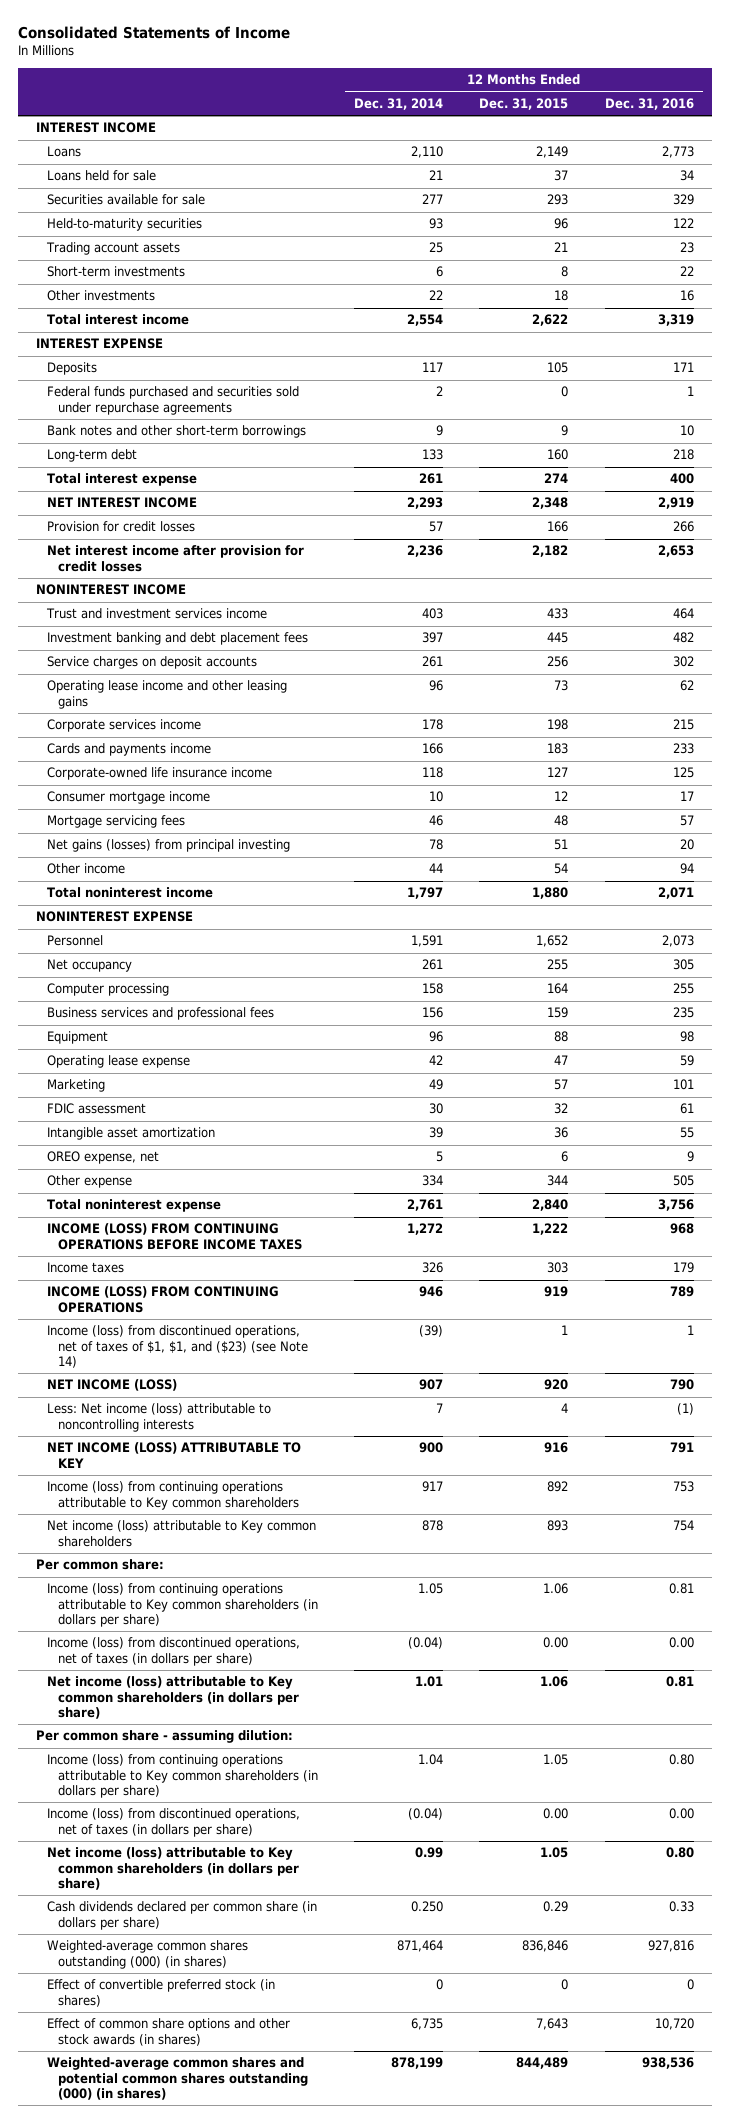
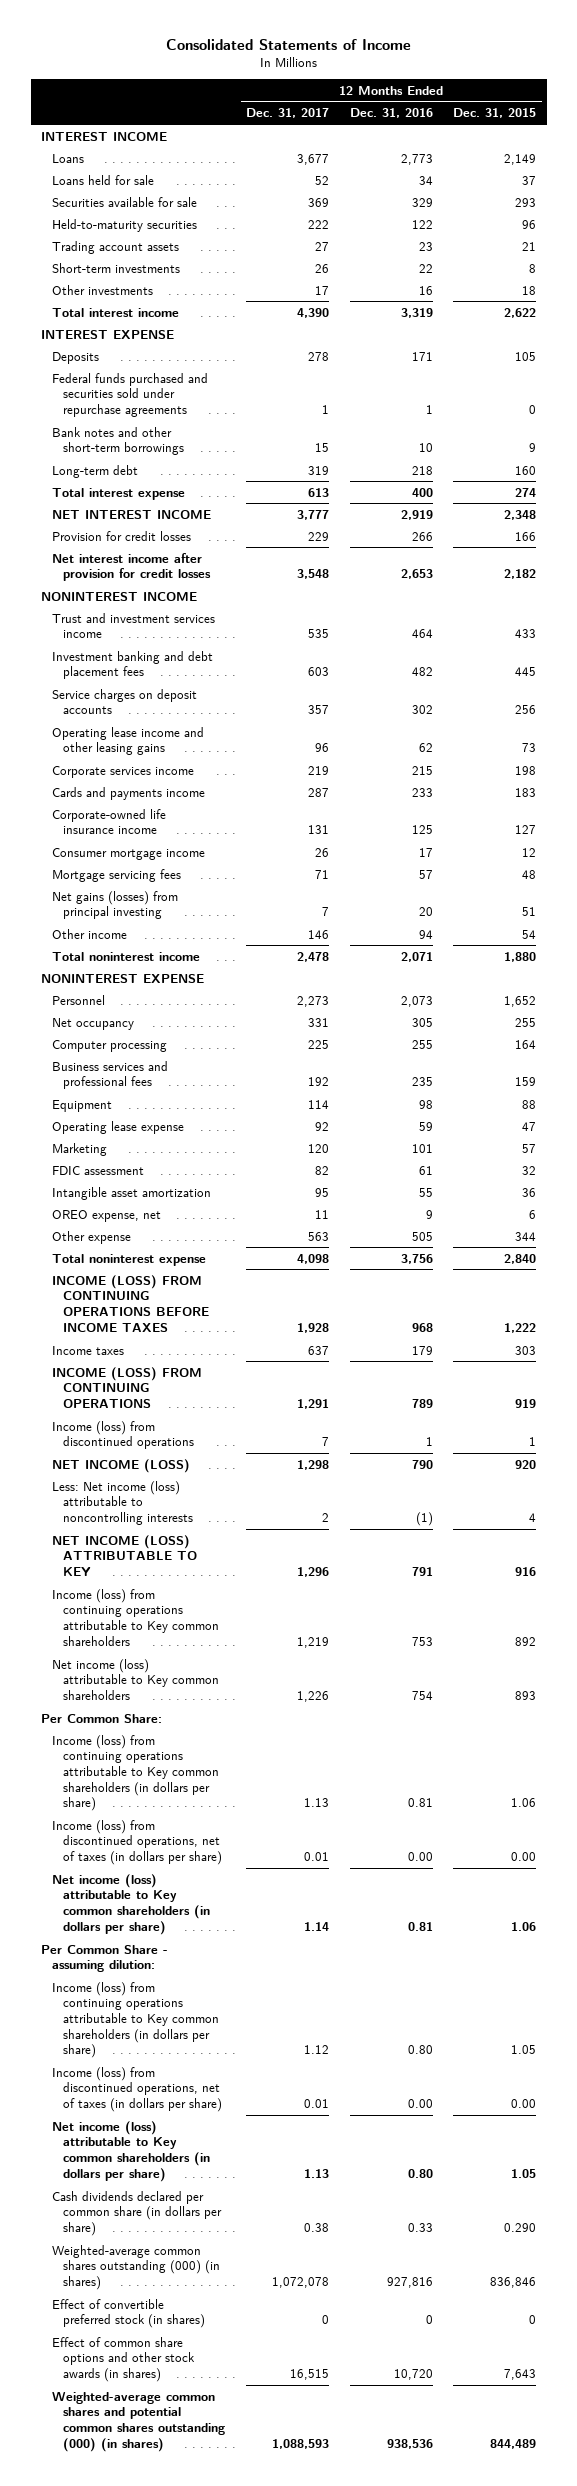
[354,98,444,111] Dec. 31, 2014 -> none
none -> [245,108,329,119] Dec. 31, 2017
[46,1325,308,1369] Income (loss) from discontinued operations, net of taxes of $1, $1, and ($23) (see Note 14) -> [52,1420,195,1450] Income (loss) from discontinued operations
[36,1559,165,1571] Per common share: -> [41,1713,163,1723] Per Common Share:
[36,1730,294,1744] Per common share - assuming dilution: -> [41,1944,169,1973] Per Common Share - assuming dilution:
[543,1901,569,1913] 0.29 -> [504,2222,537,2232] 0.290

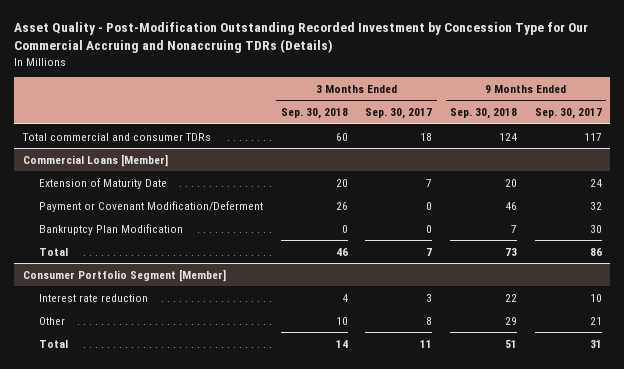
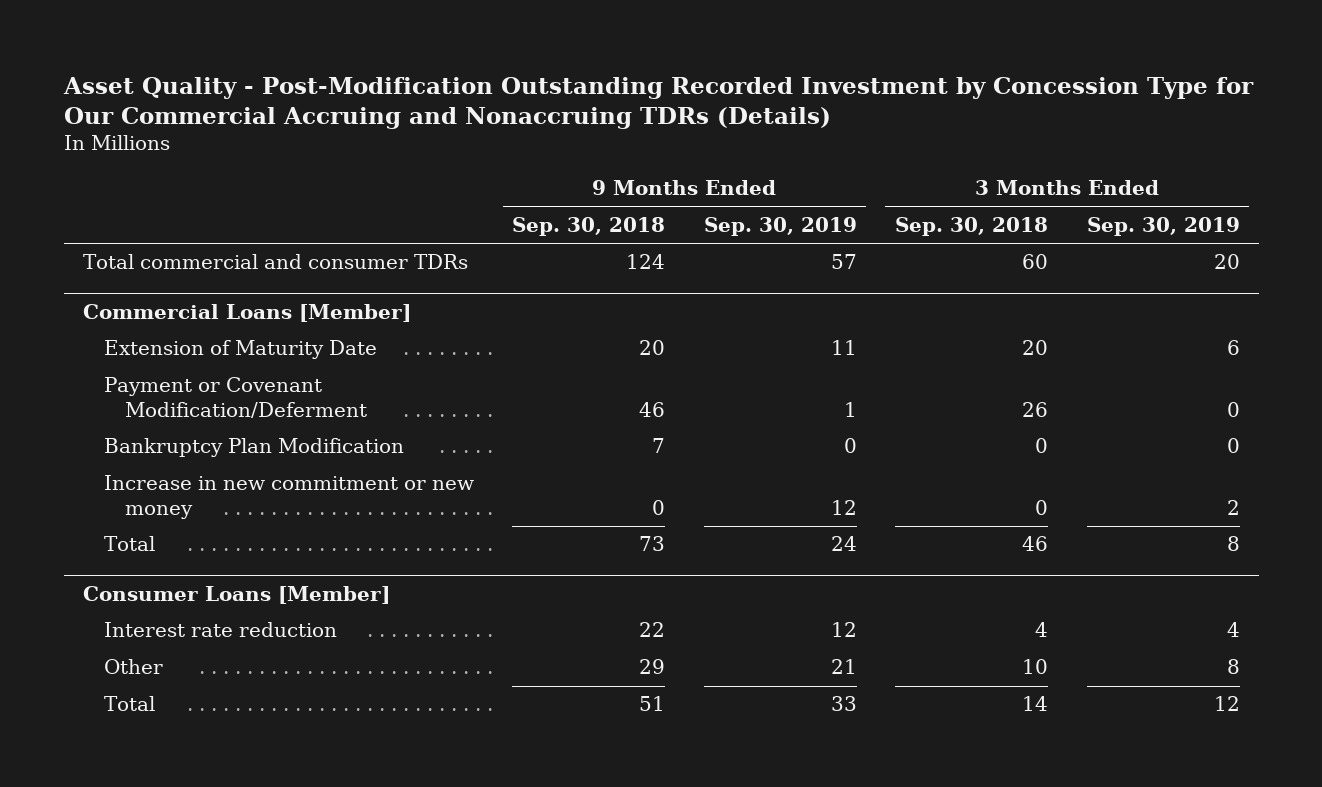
[365,108,433,120] Sep. 30, 2017 -> none
[534,108,602,120] Sep. 30, 2017 -> none
none -> [703,217,857,237] Sep. 30, 2019
none -> [1086,217,1240,237] Sep. 30, 2019
none -> [103,475,474,520] Increase in new commitment or new money
[22,268,226,282] Consumer Portfolio Segment [Member] -> [82,585,390,604] Consumer Loans [Member]

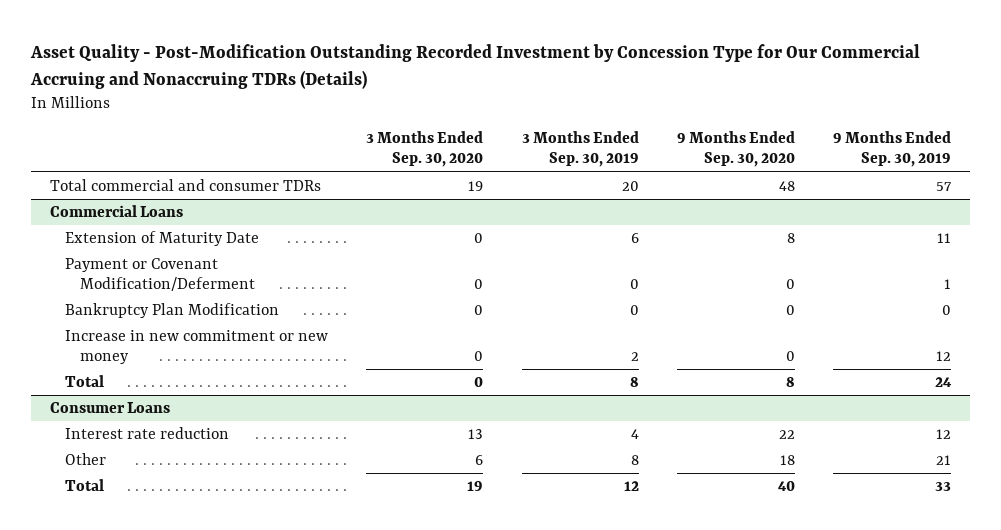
[512,217,666,237] Sep. 30, 2018 -> none
[895,217,1049,237] Sep. 30, 2018 -> none
none -> [366,131,484,168] 3 Months Ended Sep. 30, 2020
none -> [676,131,795,168] 9 Months Ended Sep. 30, 2020
[82,303,411,322] Commercial Loans [Member] -> [49,204,183,217] Commercial Loans
[82,585,390,604] Consumer Loans [Member] -> [49,401,170,413] Consumer Loans

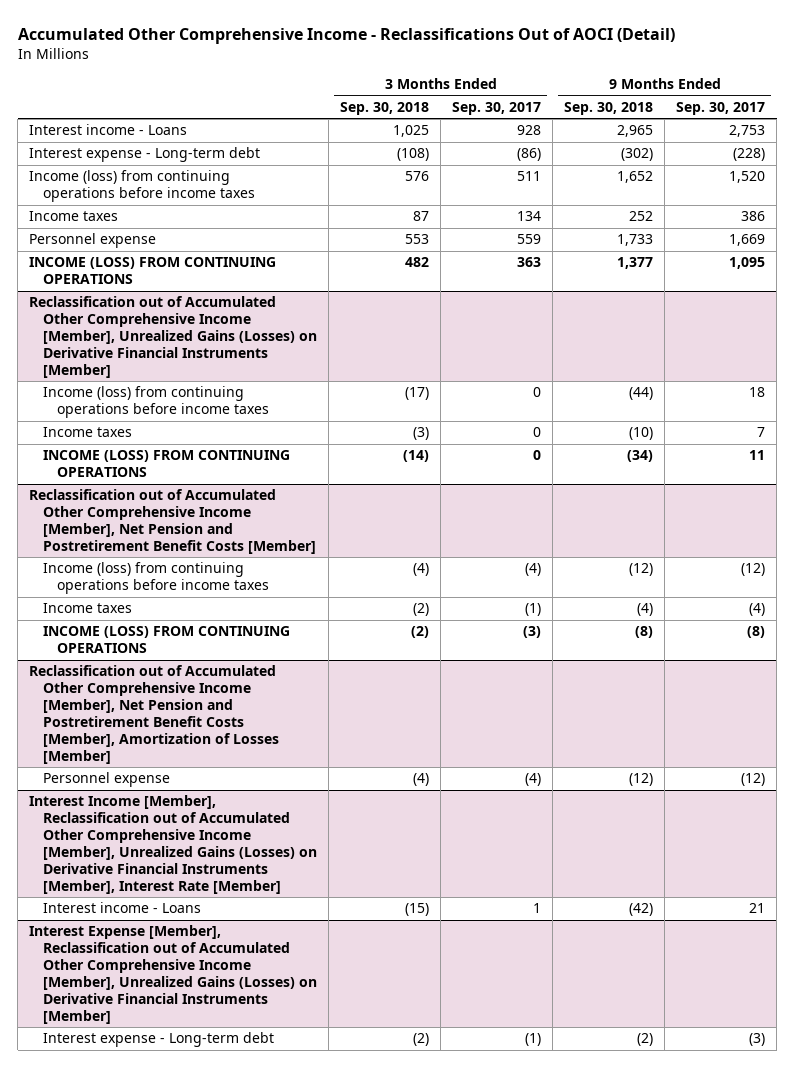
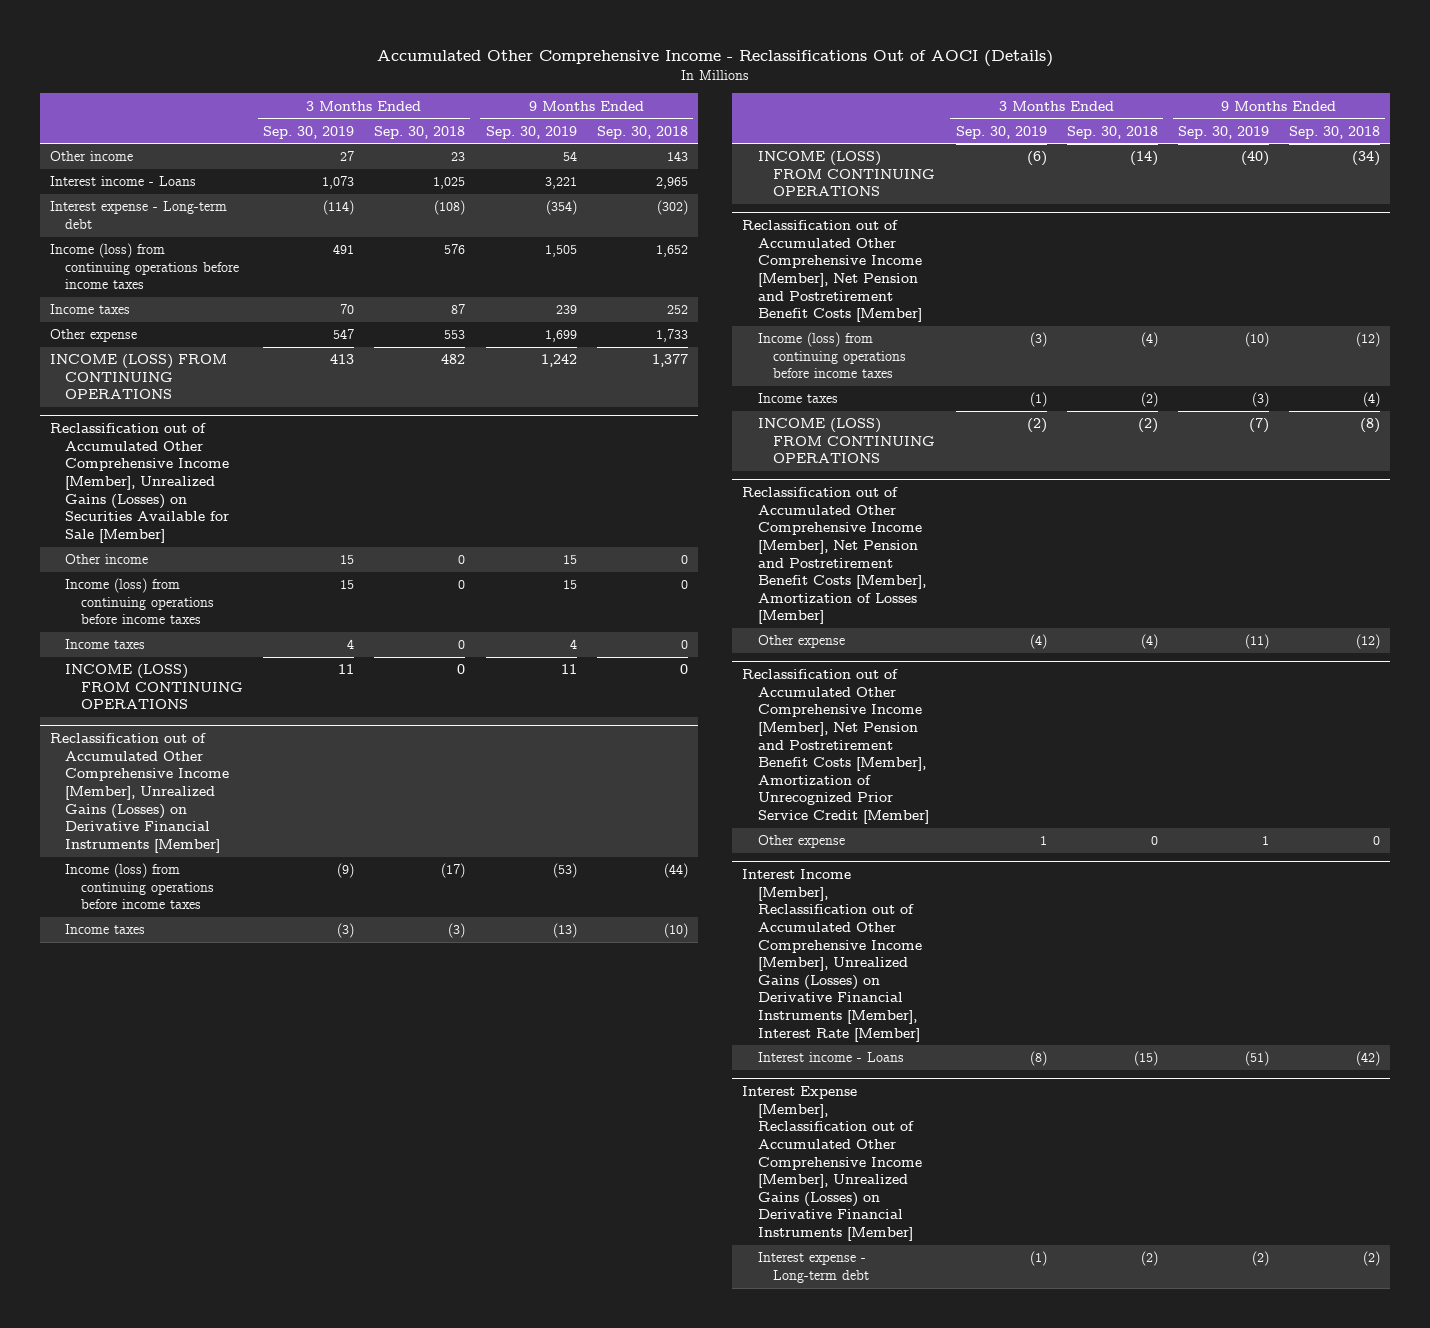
[17,27,675,44] Accumulated Other Comprehensive Income - Reclassifications Out of AOCI (Detail) -> [377,50,1054,68] Accumulated Other Comprehensive Income - Reclassifications Out of AOCI (Details)
[452,101,542,115] Sep. 30, 2017 -> none
[676,101,766,115] Sep. 30, 2017 -> none
none -> [263,125,355,139] Sep. 30, 2019
none -> [485,125,577,139] Sep. 30, 2019
none -> [49,151,133,162] Other income
[29,233,157,249] Personnel expense -> [49,329,137,343] Other expense
none -> [49,423,230,543] Reclassification out of Accumulated Other Comprehensive Income [Member], Unrealized Gains (Losses) on Securities Available for Sale [Member]
none -> [65,554,149,565] Other income
none -> [65,578,214,625] Income (loss) from continuing operations before income taxes
none -> [65,639,146,650] Income taxes
none -> [65,664,243,710] INCOME (LOSS) FROM CONTINUING OPERATIONS
[43,772,171,788] Personnel expense -> [757,635,845,649] Other expense
none -> [742,669,929,825] Reclassification out of Accumulated Other Comprehensive Income [Member], Net Pension and Postretirement Benefit Costs [Member], Amortization of Unrecognized Prior Service Credit [Member]
none -> [757,835,845,849] Other expense

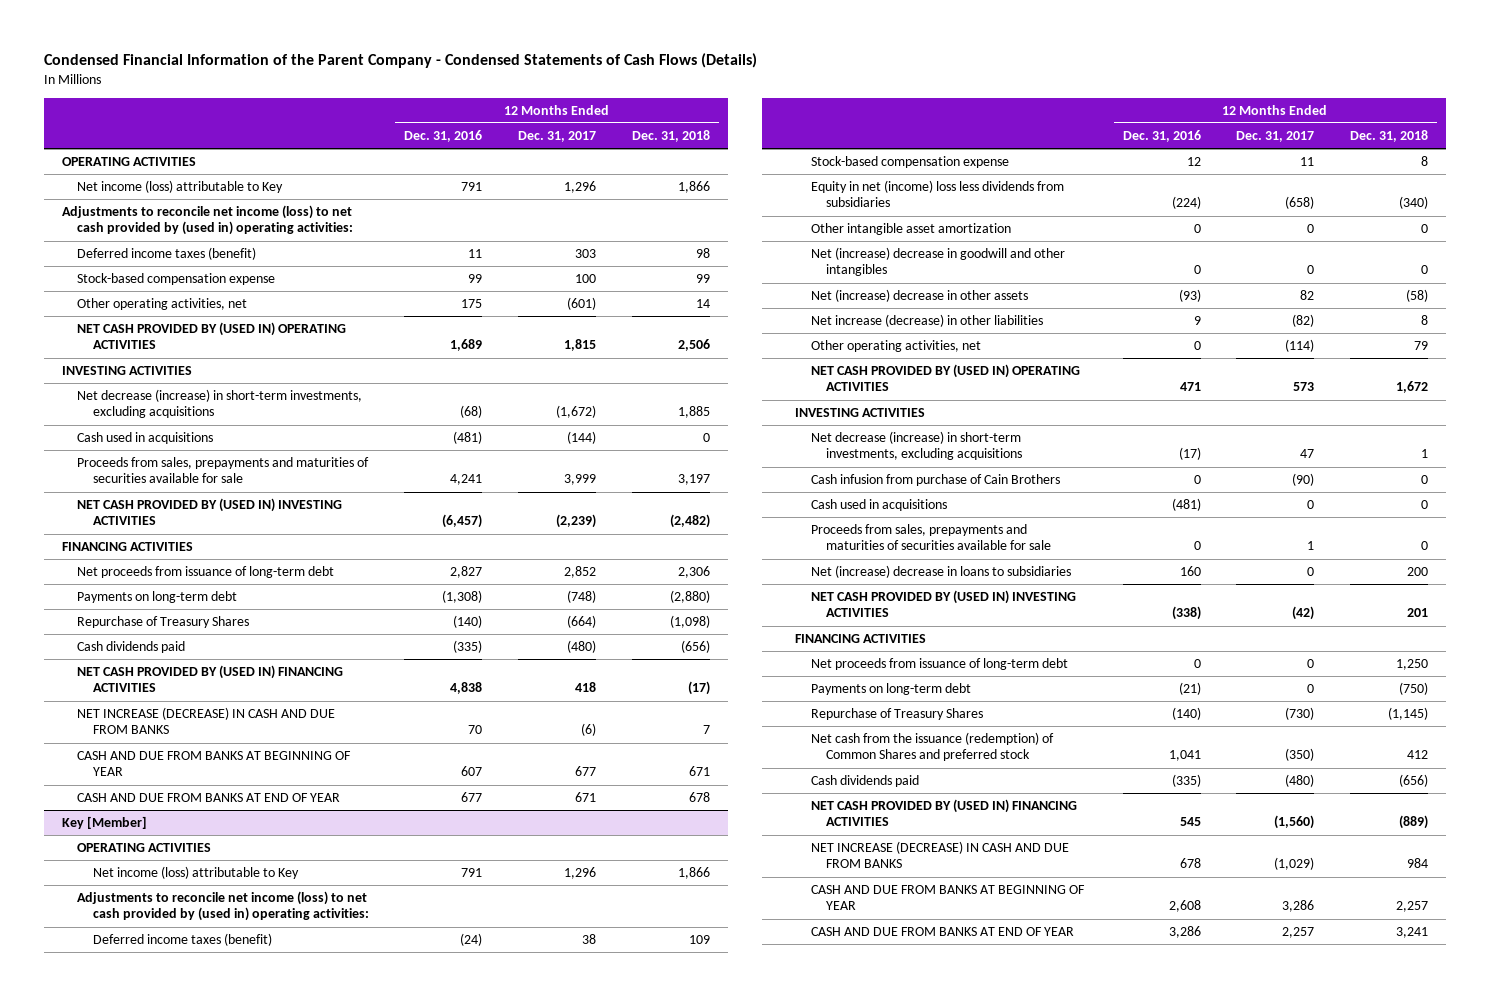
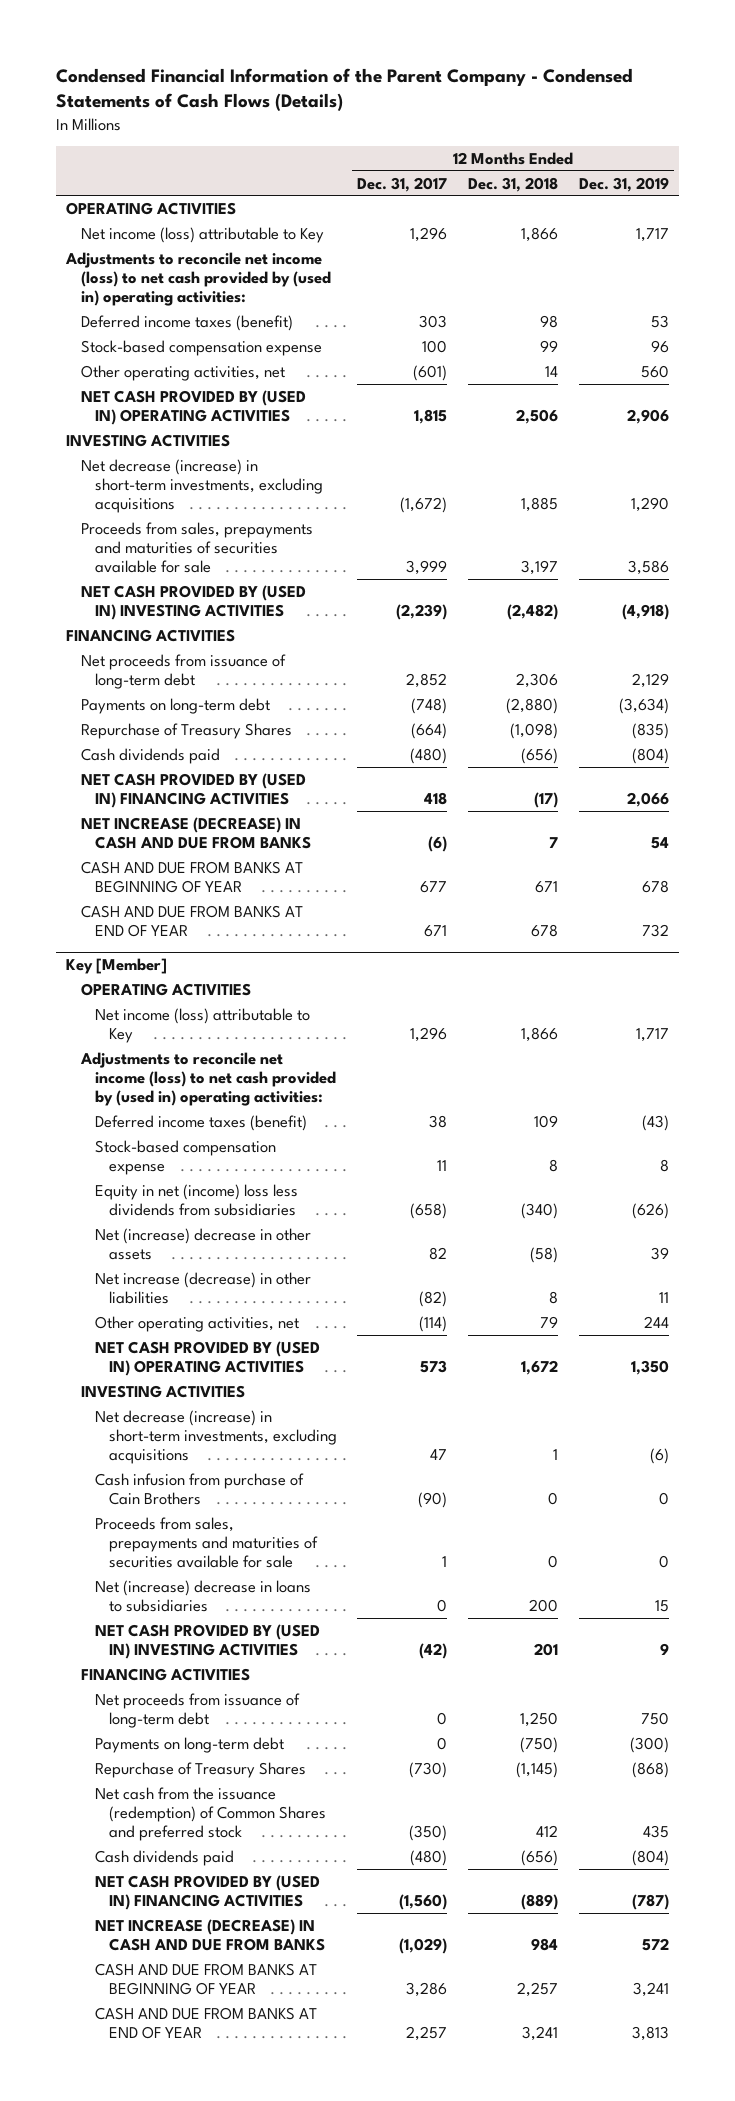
[404,130,483,143] Dec. 31, 2016 -> none
none -> [578,176,669,192] Dec. 31, 2019
[77,432,214,445] Cash used in acquisitions -> none
[810,223,1011,236] Other intangible asset amortization -> none
[810,247,1065,277] Net (increase) decrease in goodwill and other intangibles -> none
[810,499,947,512] Cash used in acquisitions -> none

